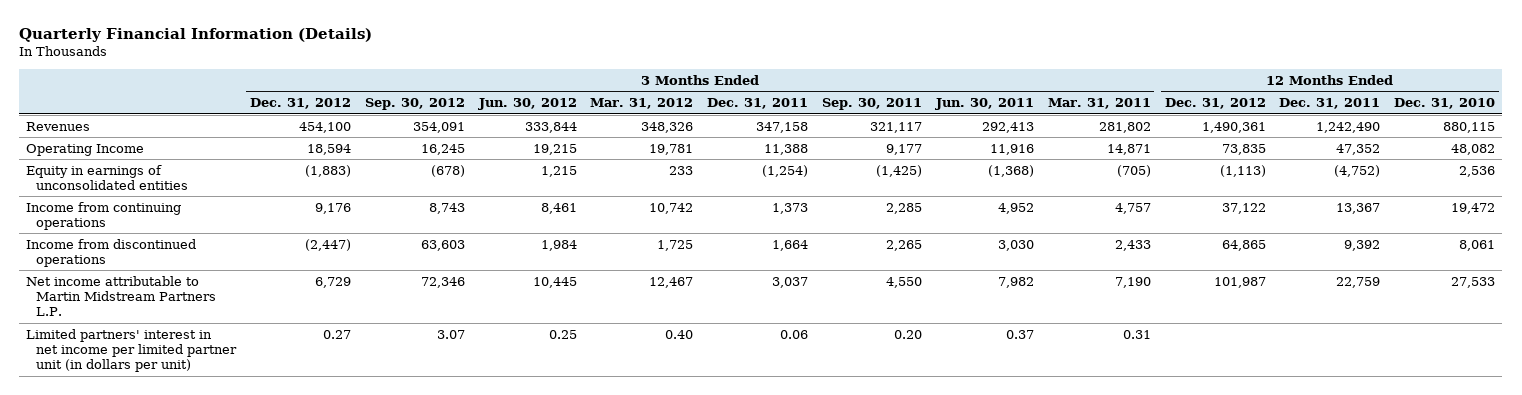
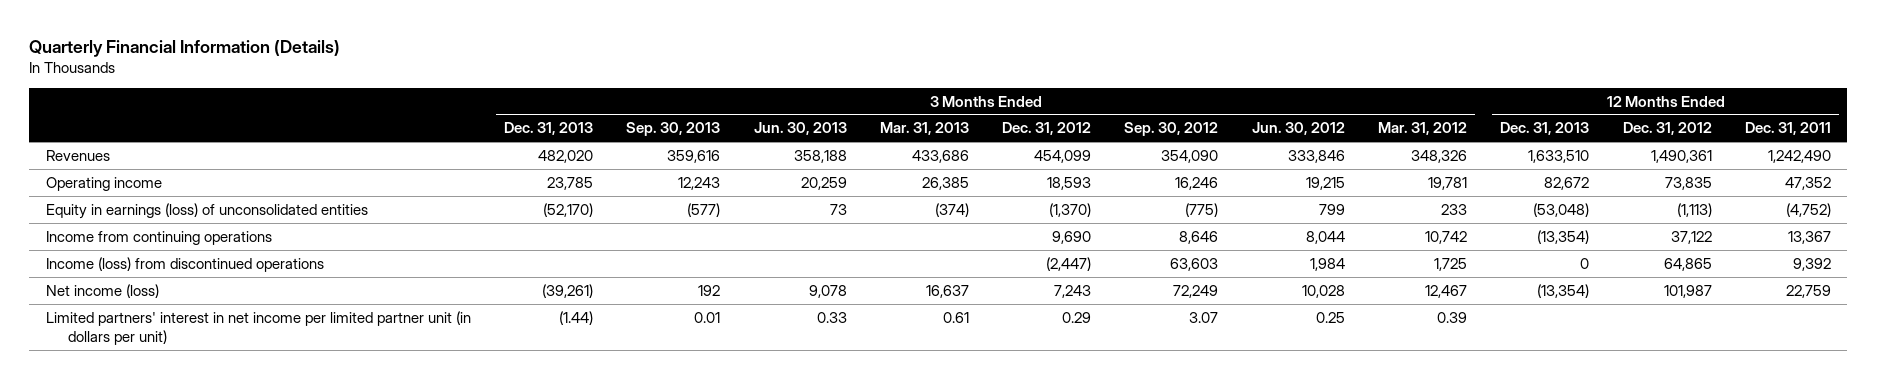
[707,97,809,109] Dec. 31, 2011 -> none
[822,97,923,110] Sep. 30, 2011 -> none
[934,97,1034,110] Jun. 30, 2011 -> none
[1047,97,1151,109] Mar. 31, 2011 -> none
[1394,97,1496,109] Dec. 31, 2010 -> none
none -> [504,122,594,136] Dec. 31, 2013
none -> [626,122,721,137] Sep. 30, 2013
none -> [753,122,847,136] Jun. 30, 2013
none -> [879,122,969,136] Mar. 31, 2013
none -> [1500,122,1590,136] Dec. 31, 2013
[298,121,351,133] 454,100 -> [1034,149,1092,163] 454,099
[412,121,465,133] 354,091 -> [1161,149,1219,163] 354,090
[524,121,577,133] 333,844 -> [1287,149,1345,163] 333,846
[26,143,145,156] Operating Income -> [45,176,162,191] Operating income
[306,143,351,155] 18,594 -> [1047,176,1092,190] 18,593
[420,143,465,155] 16,245 -> [1175,176,1219,190] 16,246
[26,164,188,190] Equity in earnings of unconsolidated entities -> [45,202,368,219] Equity in earnings (loss) of unconsolidated entities
[304,164,351,177] (1,883) -> [1049,202,1092,217] (1,370)
[430,164,465,177] (678) -> [1185,202,1219,217] (775)
[540,165,577,177] 1,215 -> [1318,203,1345,215] 799
[314,202,351,214] 9,176 -> [1052,230,1092,244] 9,690
[428,202,465,214] 8,743 -> [1179,230,1219,244] 8,646
[540,202,577,214] 8,461 -> [1305,230,1345,244] 8,044
[26,238,197,267] Income from discontinued operations -> [45,256,324,272] Income (loss) from discontinued operations
[26,275,216,317] Net income attributable to Martin Midstream Partners L.P. -> [45,283,159,298] Net income (loss)
[314,276,351,288] 6,729 -> [1054,284,1092,298] 7,243
[420,276,465,288] 72,346 -> [1173,284,1219,298] 72,249
[532,276,577,288] 10,445 -> [1301,284,1345,298] 10,028
[322,329,351,339] 0.27 -> [1062,311,1092,323] 0.29
[665,329,694,339] 0.40 -> [1437,311,1468,323] 0.39

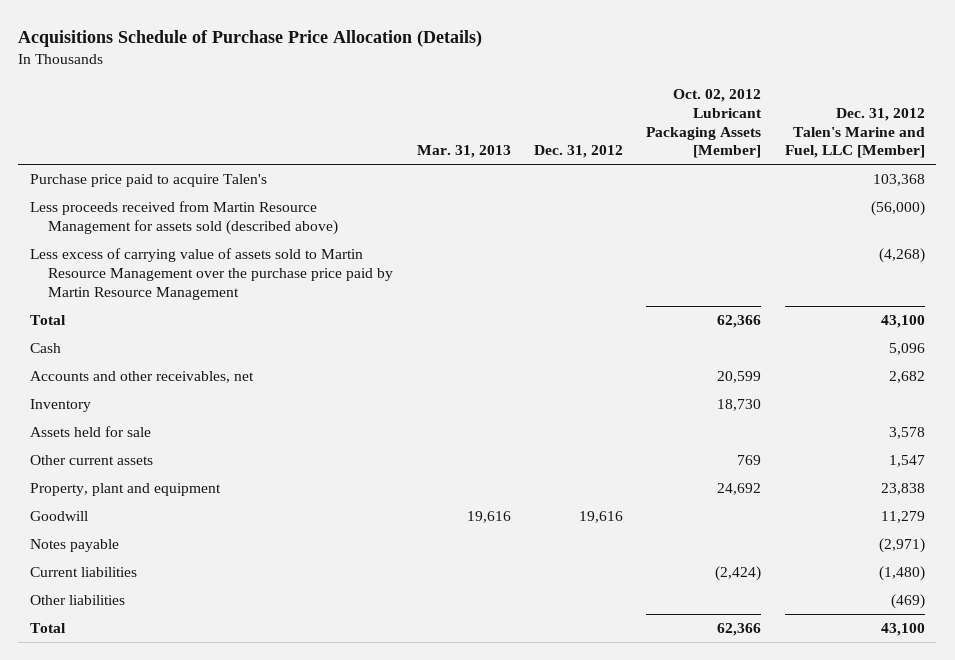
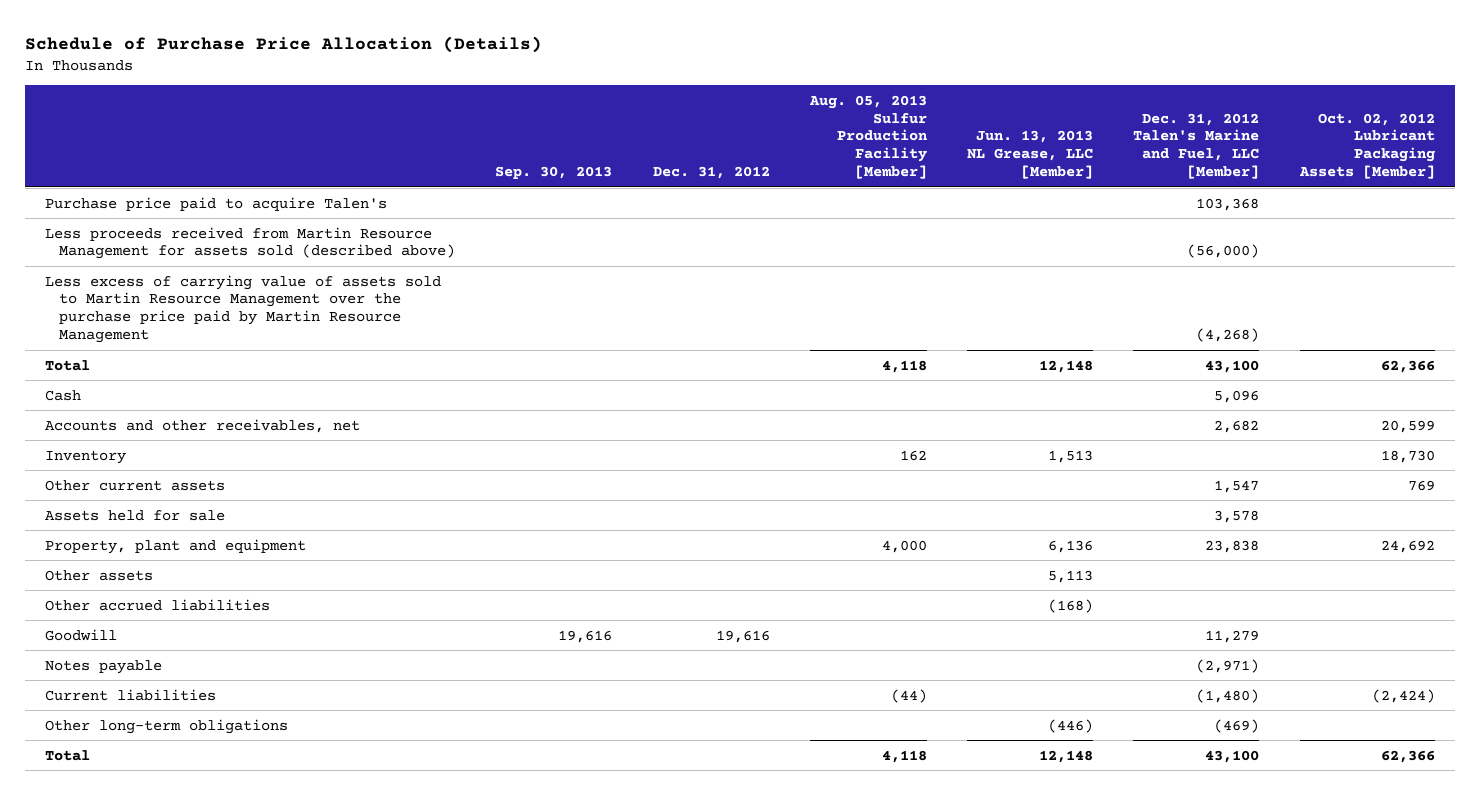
[18,29,483,47] Acquisitions Schedule of Purchase Price Allocation (Details) -> [24,35,542,53] Schedule of Purchase Price Allocation (Details)
[416,145,511,159] Mar. 31, 2013 -> none
none -> [495,166,613,180] Sep. 30, 2013
none -> [808,94,928,180] Aug. 05, 2013 Sulfur Production Facility [Member]
none -> [967,130,1094,180] Jun. 13, 2013 NL Grease, LLC [Member]
[30,425,152,437] Assets held for sale -> [44,509,225,521] Assets held for sale
none -> [44,569,153,581] Other assets
none -> [44,598,270,611] Other accrued liabilities
[30,594,126,605] Other liabilities -> [44,718,288,734] Other long-term obligations

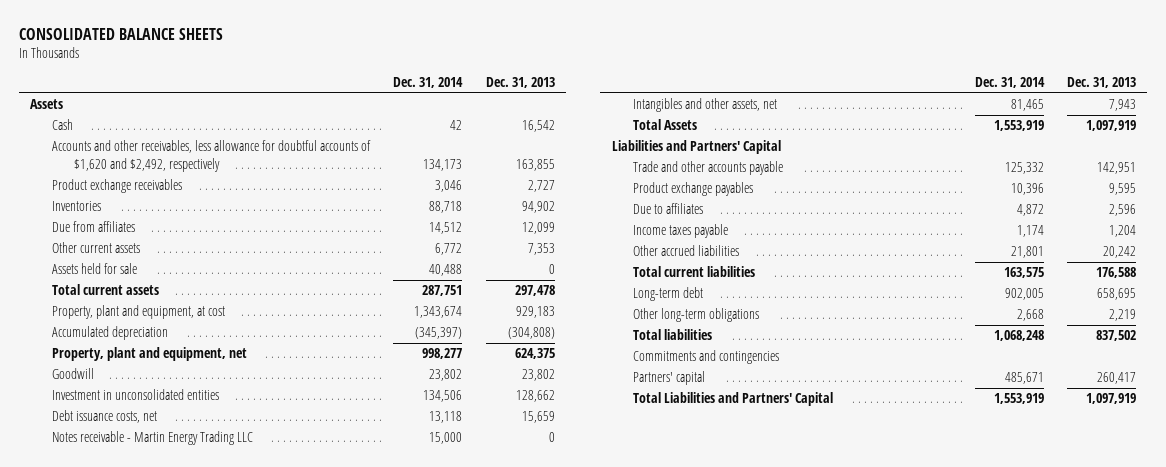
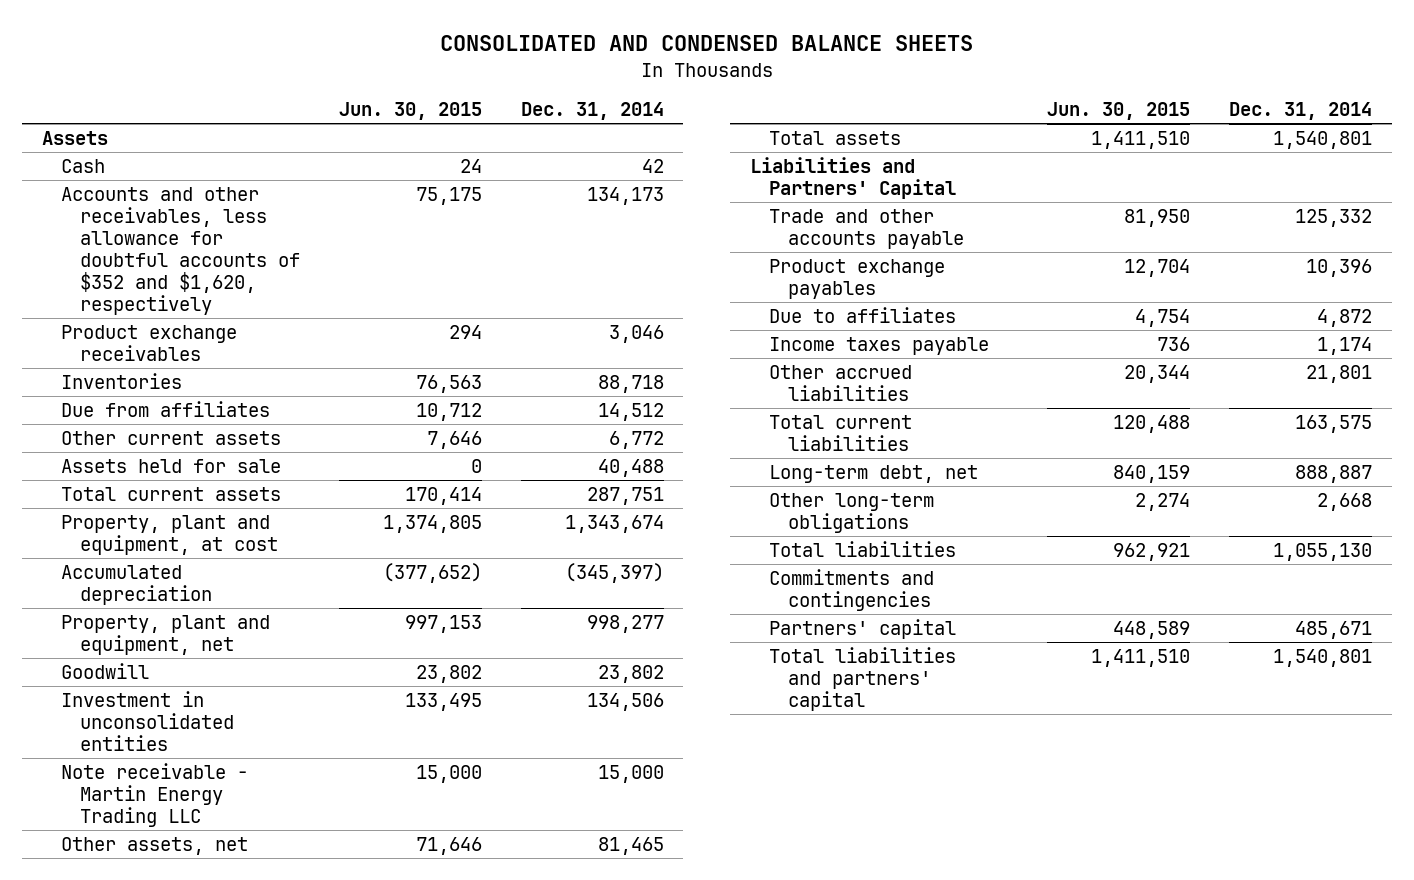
[18,27,223,40] CONSOLIDATED BALANCE SHEETS -> [439,35,973,52] CONSOLIDATED AND CONDENSED BALANCE SHEETS
[485,77,555,89] Dec. 31, 2013 -> none
none -> [338,102,482,121] Jun. 30, 2015
[52,140,372,172] Accounts and other receivables, less allowance for doubtful accounts of $1,620 and $2,492, respectively -> [60,186,300,315] Accounts and other receivables, less allowance for doubtful accounts of $352 and $1,620, respectively
[52,410,158,424] Debt issuance costs, net -> none
[52,431,254,446] Notes receivable - Martin Energy Trading LLC -> [60,762,248,827] Note receivable - Martin Energy Trading LLC
[633,98,778,113] Intangibles and other assets, net -> [60,836,248,855] Other assets, net
[633,119,698,131] Total Assets -> [768,130,901,145] Total assets
[993,120,1044,132] 1,553,919 -> [1273,130,1373,149] 1,540,801
[633,287,704,302] Long-term debt -> [768,464,978,483] Long-term debt, net
[1004,288,1044,301] 902,005 -> [1295,464,1373,483] 888,887
[993,330,1044,342] 1,068,248 -> [1273,542,1373,561] 1,055,130
[633,392,834,407] Total Liabilities and Partners' Capital -> [768,646,956,711] Total liabilities and partners' capital
[993,393,1044,405] 1,553,919 -> [1273,648,1373,667] 1,540,801

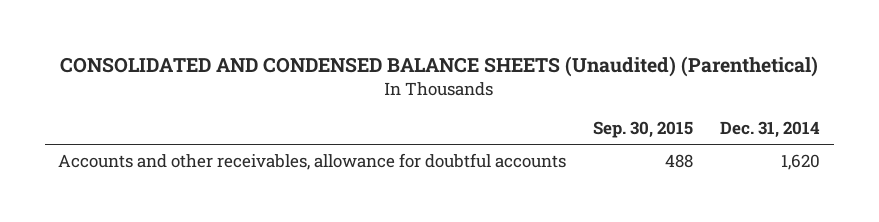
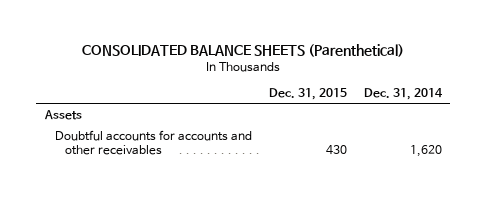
[60,55,819,77] CONSOLIDATED AND CONDENSED BALANCE SHEETS (Unaudited) (Parenthetical) -> [82,43,405,57] CONSOLIDATED BALANCE SHEETS (Parenthetical)
[593,121,694,139] Sep. 30, 2015 -> none
none -> [268,88,347,101] Dec. 31, 2015
none -> [43,109,82,120] Assets
[58,153,567,171] Accounts and other receivables, allowance for doubtful accounts -> [54,129,252,156] Doubtful accounts for accounts and other receivables

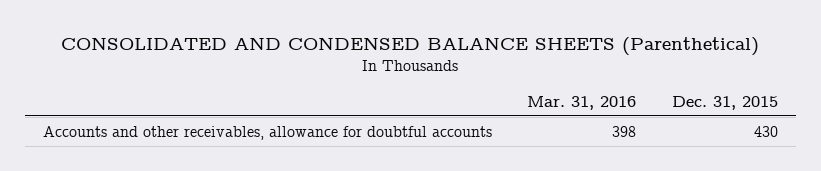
[82,43,405,57] CONSOLIDATED BALANCE SHEETS (Parenthetical) -> [61,36,760,56] CONSOLIDATED AND CONDENSED BALANCE SHEETS (Parenthetical)
[363,88,443,101] Dec. 31, 2014 -> none
none -> [527,95,637,110] Mar. 31, 2016
[43,109,82,120] Assets -> none
[54,129,252,156] Doubtful accounts for accounts and other receivables -> [42,125,492,140] Accounts and other receivables, allowance for doubtful accounts

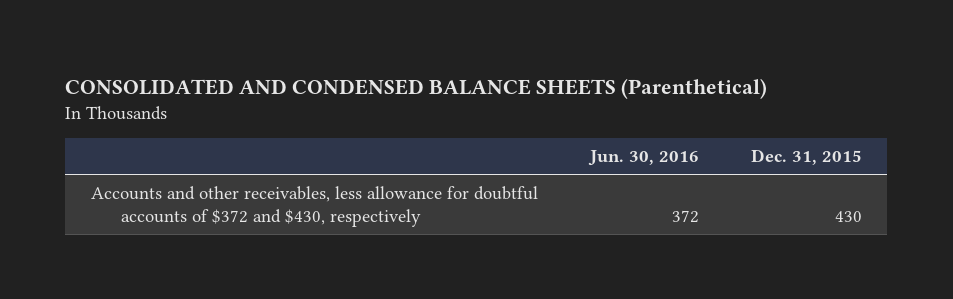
[527,95,637,110] Mar. 31, 2016 -> none
none -> [587,149,699,166] Jun. 30, 2016
[42,125,492,140] Accounts and other receivables, allowance for doubtful accounts -> [91,186,539,228] Accounts and other receivables, less allowance for doubtful accounts of $372 and $430, respectively

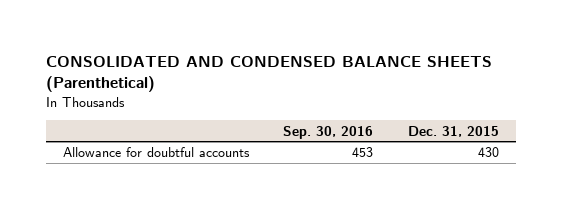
[587,149,699,166] Jun. 30, 2016 -> none
none -> [283,125,374,139] Sep. 30, 2016
[91,186,539,228] Accounts and other receivables, less allowance for doubtful accounts of $372 and $430, respectively -> [62,147,250,158] Allowance for doubtful accounts

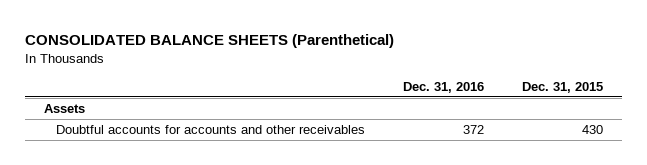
[45,55,492,93] CONSOLIDATED AND CONDENSED BALANCE SHEETS (Parenthetical) -> [25,34,395,49] CONSOLIDATED BALANCE SHEETS (Parenthetical)
[283,125,374,139] Sep. 30, 2016 -> none
none -> [402,81,484,93] Dec. 31, 2016
none -> [44,103,86,113] Assets
[62,147,250,158] Allowance for doubtful accounts -> [55,124,365,134] Doubtful accounts for accounts and other receivables

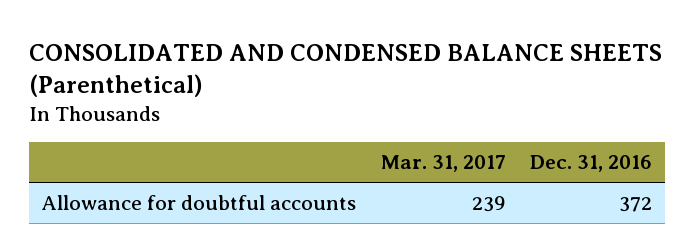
[25,34,395,49] CONSOLIDATED BALANCE SHEETS (Parenthetical) -> [28,43,662,97] CONSOLIDATED AND CONDENSED BALANCE SHEETS (Parenthetical)
[522,81,604,93] Dec. 31, 2015 -> none
none -> [380,155,506,173] Mar. 31, 2017
[44,103,86,113] Assets -> none
[55,124,365,134] Doubtful accounts for accounts and other receivables -> [40,195,356,211] Allowance for doubtful accounts

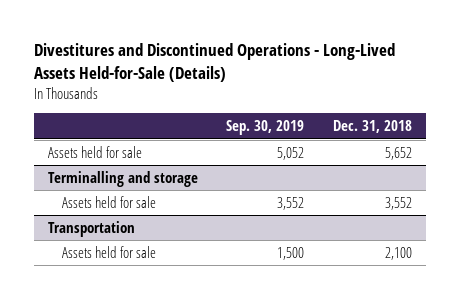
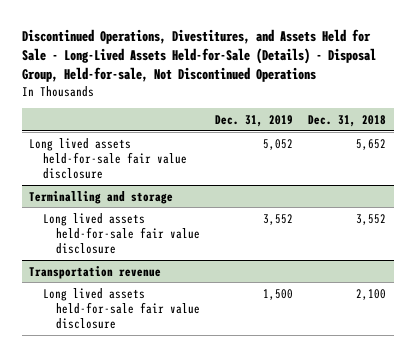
[33,43,395,82] Divestitures and Discontinued Operations - Long-Lived Assets Held-for-Sale (Details) -> [21,28,376,83] Discontinued Operations, Divestitures, and Assets Held for Sale - Long-Lived Assets Held-for-Sale (Details) - Disposal Group, Held-for-sale, Not Discontinued Operations
[226,120,305,136] Sep. 30, 2019 -> none
none -> [215,114,294,127] Dec. 31, 2019
[47,145,142,158] Assets held for sale -> [29,137,187,179] Long lived assets held-for-sale fair value disclosure
[62,245,157,258] Assets held for sale -> none
[62,195,157,208] Assets held for sale -> [42,212,201,254] Long lived assets held-for-sale fair value disclosure
[47,220,135,237] Transportation -> [29,265,162,279] Transportation revenue
none -> [42,287,201,329] Long lived assets held-for-sale fair value disclosure

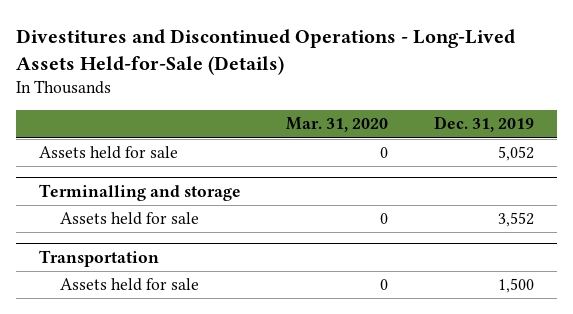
[21,28,376,83] Discontinued Operations, Divestitures, and Assets Held for Sale - Long-Lived Assets Held-for-Sale (Details) - Disposal Group, Held-for-sale, Not Discontinued Operations -> [16,28,516,75] Divestitures and Discontinued Operations - Long-Lived Assets Held-for-Sale (Details)
[308,114,387,127] Dec. 31, 2018 -> none
none -> [286,117,389,133] Mar. 31, 2020
[29,137,187,179] Long lived assets held-for-sale fair value disclosure -> [38,146,178,160] Assets held for sale
[42,287,201,329] Long lived assets held-for-sale fair value disclosure -> none
[42,212,201,254] Long lived assets held-for-sale fair value disclosure -> [59,212,199,226] Assets held for sale
[29,265,162,279] Transportation revenue -> [38,249,159,267] Transportation
none -> [59,278,199,292] Assets held for sale

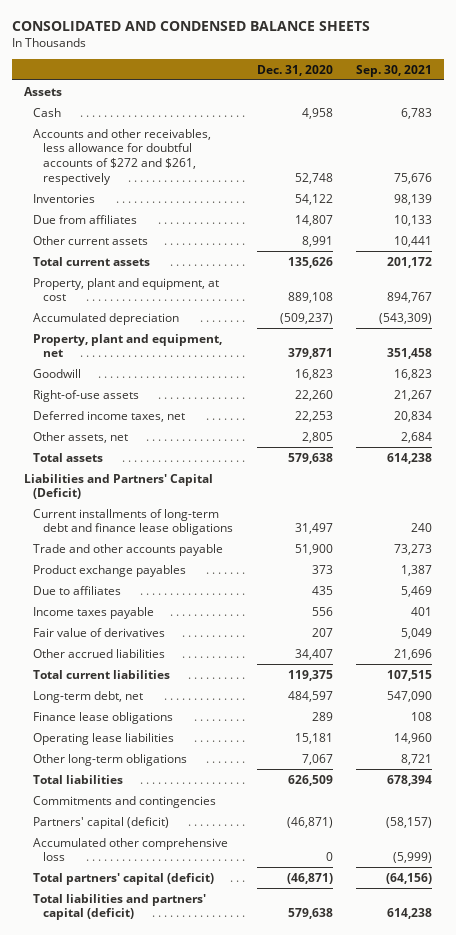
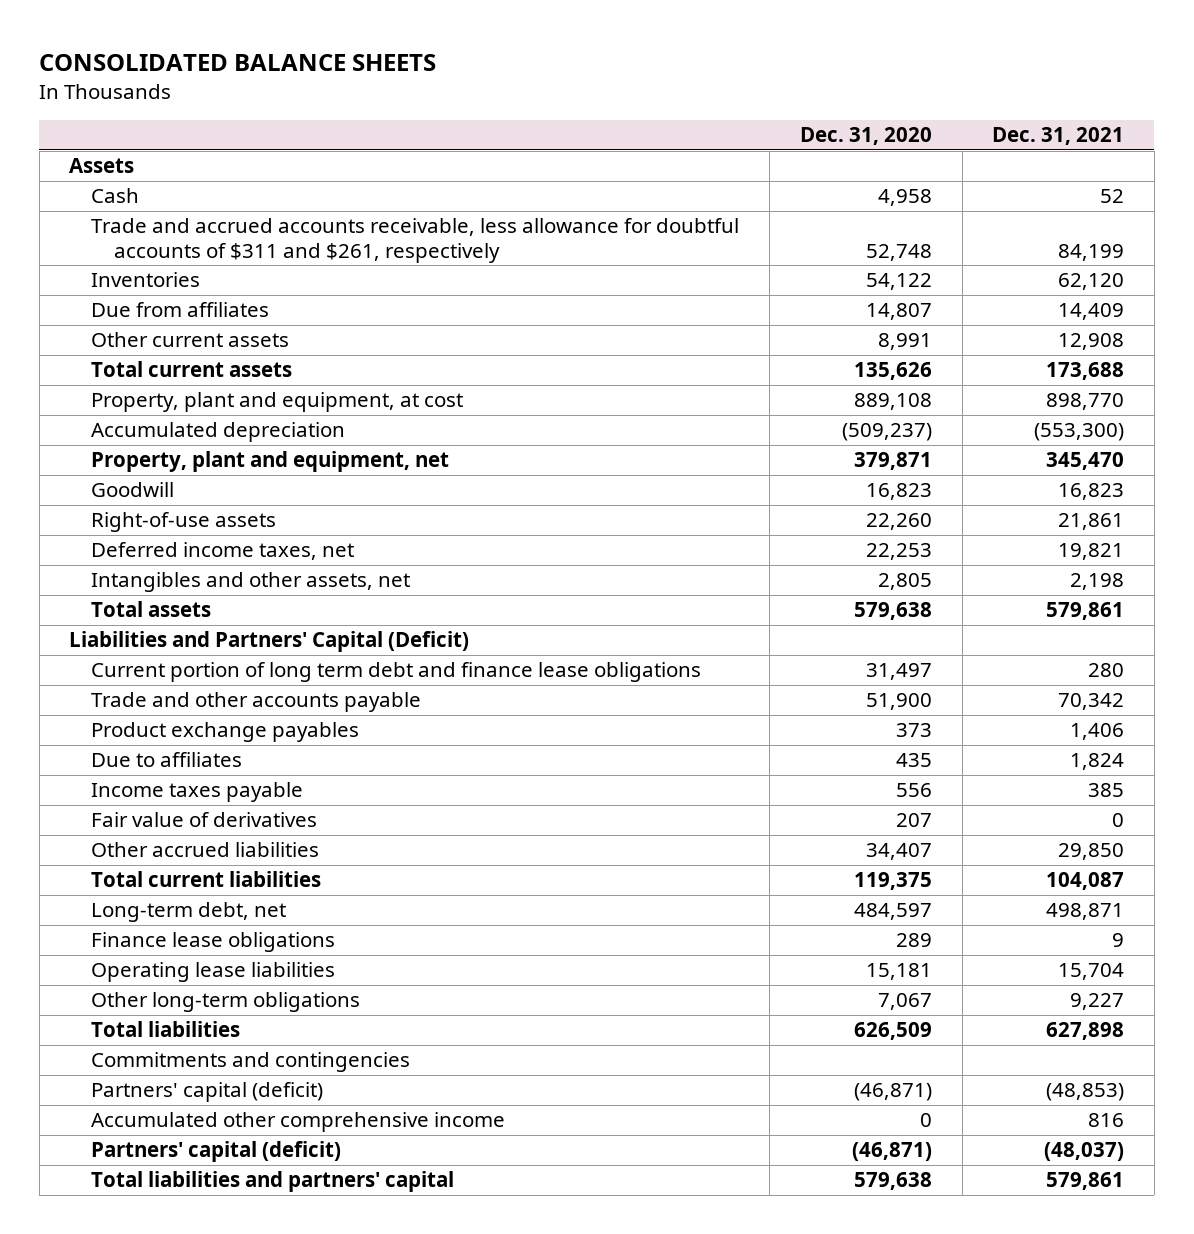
[11,20,370,31] CONSOLIDATED AND CONDENSED BALANCE SHEETS -> [39,54,437,72] CONSOLIDATED BALANCE SHEETS
[356,64,433,77] Sep. 30, 2021 -> none
none -> [992,127,1125,146] Dec. 31, 2021
[33,128,212,185] Accounts and other receivables, less allowance for doubtful accounts of $272 and $261, respectively -> [91,218,740,263] Trade and accrued accounts receivable, less allowance for doubtful accounts of $311 and $261, respectively
[33,431,129,443] Other assets, net -> [91,572,411,593] Intangibles and other assets, net
[33,508,233,536] Current installments of long-term debt and finance lease obligations -> [91,662,702,683] Current portion of long term debt and finance lease obligations
[33,837,229,862] Accumulated other comprehensive loss -> [91,1112,506,1133] Accumulated other comprehensive income
[33,872,215,885] Total partners' capital (deficit) -> [91,1141,342,1163] Partners' capital (deficit)
[33,893,207,921] Total liabilities and partners' capital (deficit) -> [91,1171,455,1193] Total liabilities and partners' capital

